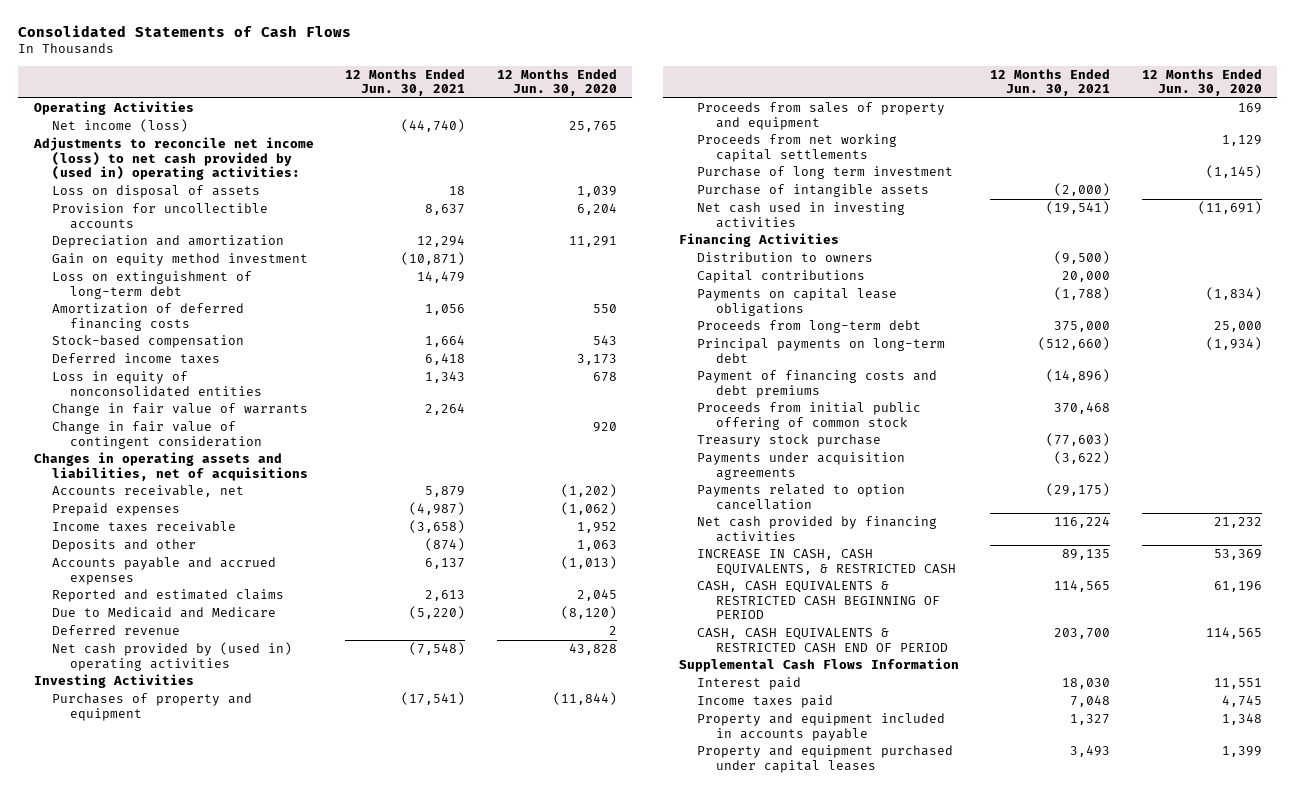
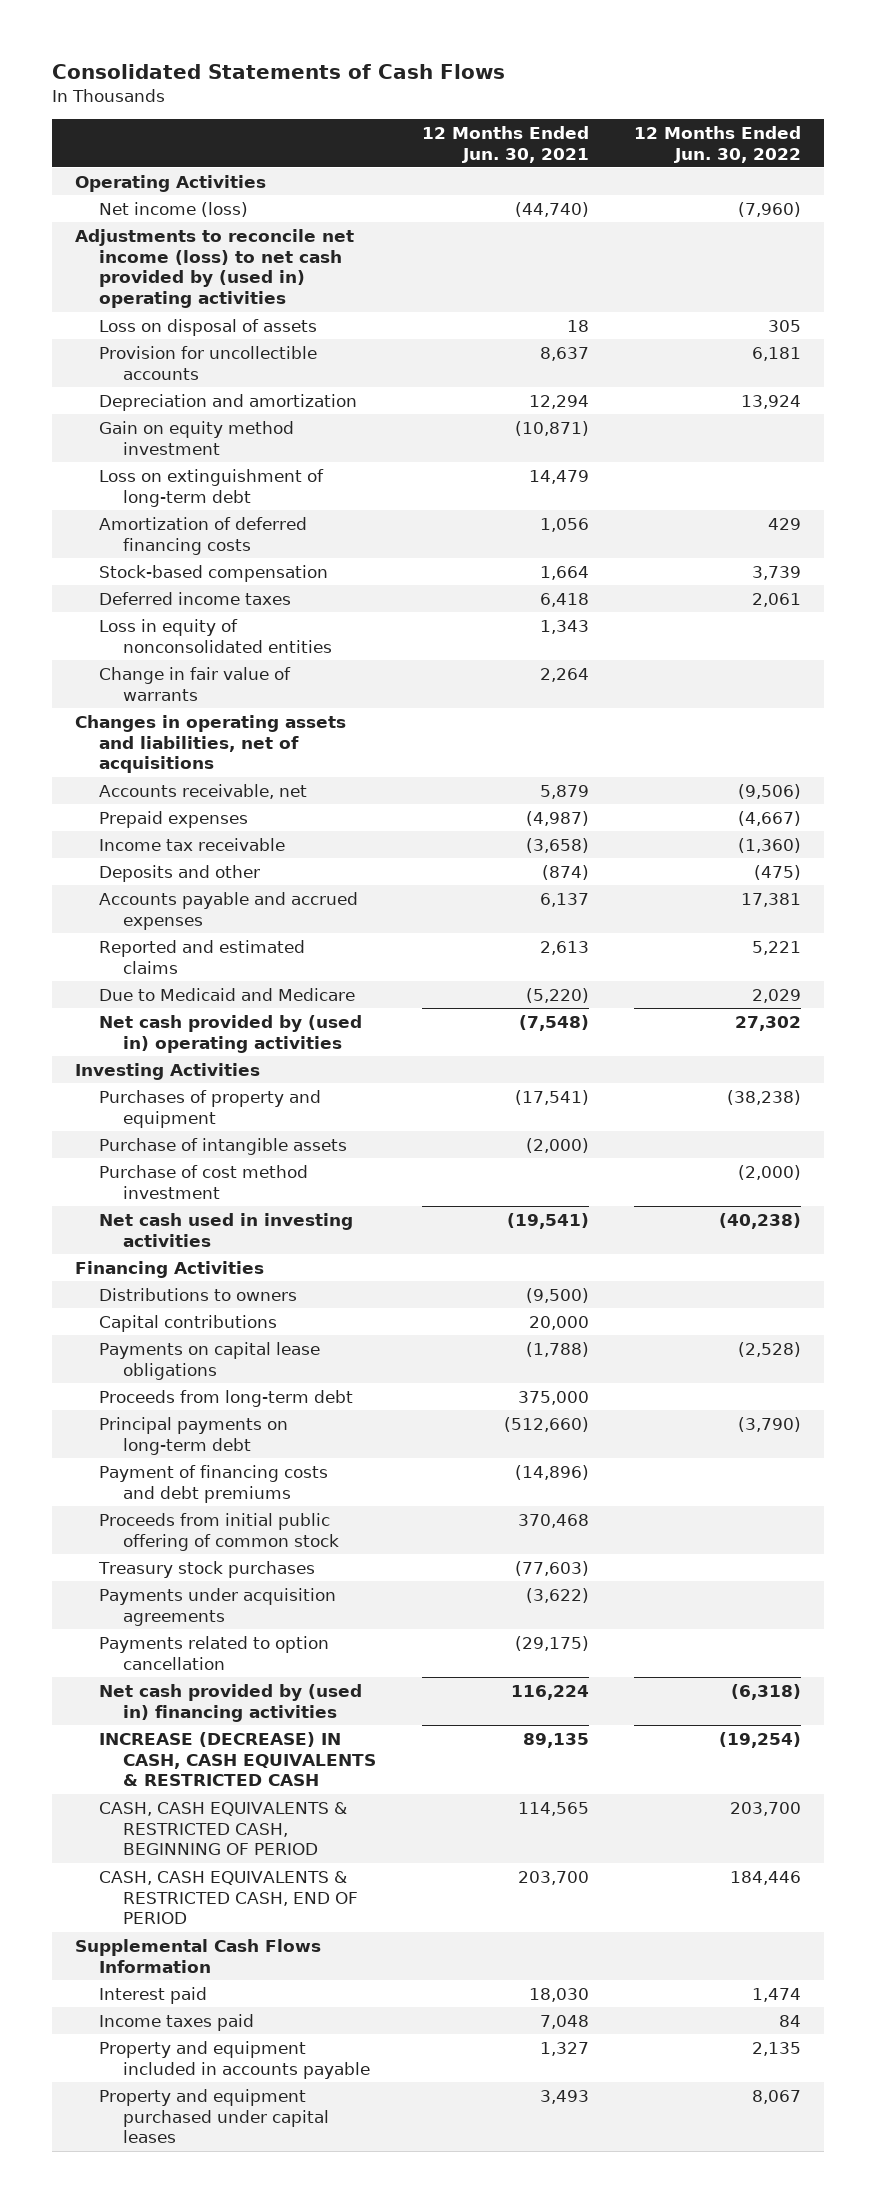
[496,68,617,97] 12 Months Ended Jun. 30, 2020 -> none
none -> [634,125,802,163] 12 Months Ended Jun. 30, 2022
[32,137,314,181] Adjustments to reconcile net income (loss) to net cash provided by (used in) operating activities: -> [74,228,354,309] Adjustments to reconcile net income (loss) to net cash provided by (used in) operating activities
[51,421,263,449] Change in fair value of contingent consideration -> none
[51,521,236,533] Income taxes receivable -> [99,837,286,851] Income tax receivable
[51,625,180,636] Deferred revenue -> none
[697,102,946,130] Proceeds from sales of property and equipment -> none
[697,134,898,162] Proceeds from net working capital settlements -> none
[697,166,954,180] Purchase of long term investment -> none
none -> [99,1164,309,1199] Purchase of cost method investment
[697,252,874,263] Distribution to owners -> [99,1287,298,1301] Distributions to owners
[697,434,882,448] Treasury stock purchase -> [98,1560,316,1578] Treasury stock purchases
[697,516,938,542] Net cash provided by financing activities -> [99,1683,363,1722] Net cash provided by (used in) financing activities
[697,549,956,576] INCREASE IN CASH, CASH EQUIVALENTS, & RESTRICTED CASH -> [99,1731,377,1787] INCREASE (DECREASE) IN CASH, CASH EQUIVALENTS & RESTRICTED CASH
[697,581,940,620] CASH, CASH EQUIVALENTS & RESTRICTED CASH BEGINNING OF PERIOD -> [99,1801,348,1856] CASH, CASH EQUIVALENTS & RESTRICTED CASH, BEGINNING OF PERIOD
[697,628,948,652] CASH, CASH EQUIVALENTS & RESTRICTED CASH END OF PERIOD -> [99,1870,359,1925] CASH, CASH EQUIVALENTS & RESTRICTED CASH, END OF PERIOD

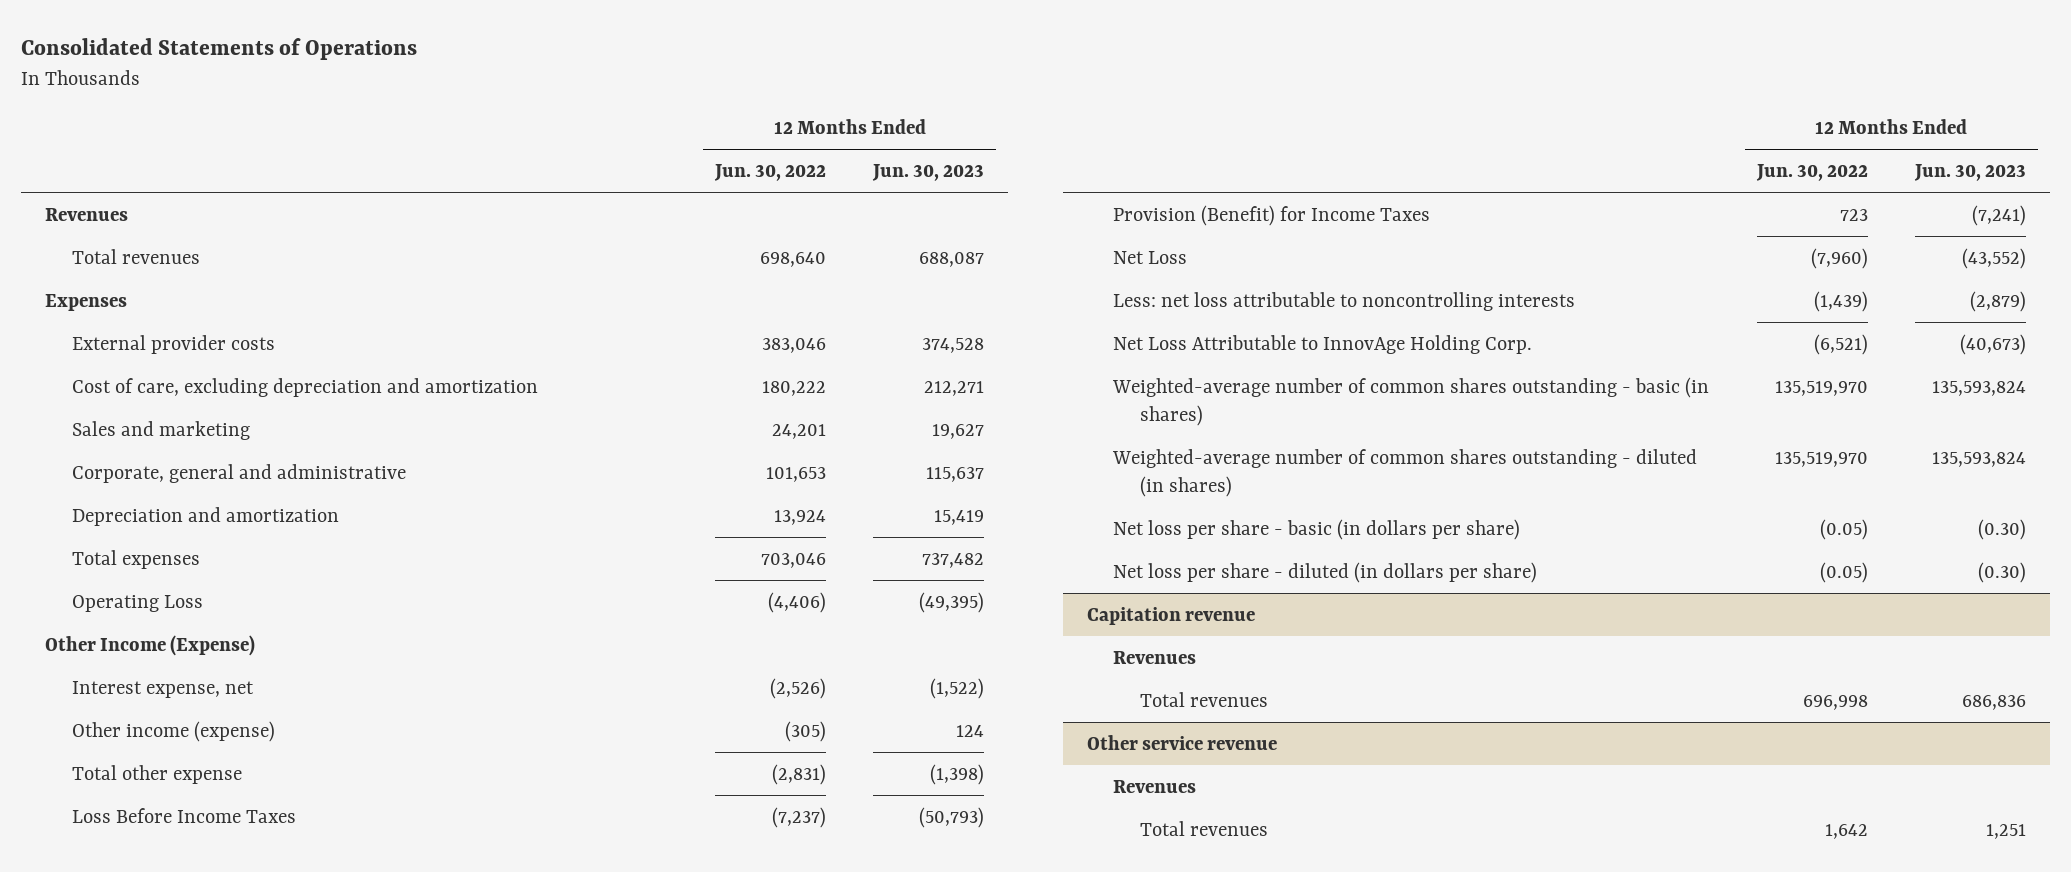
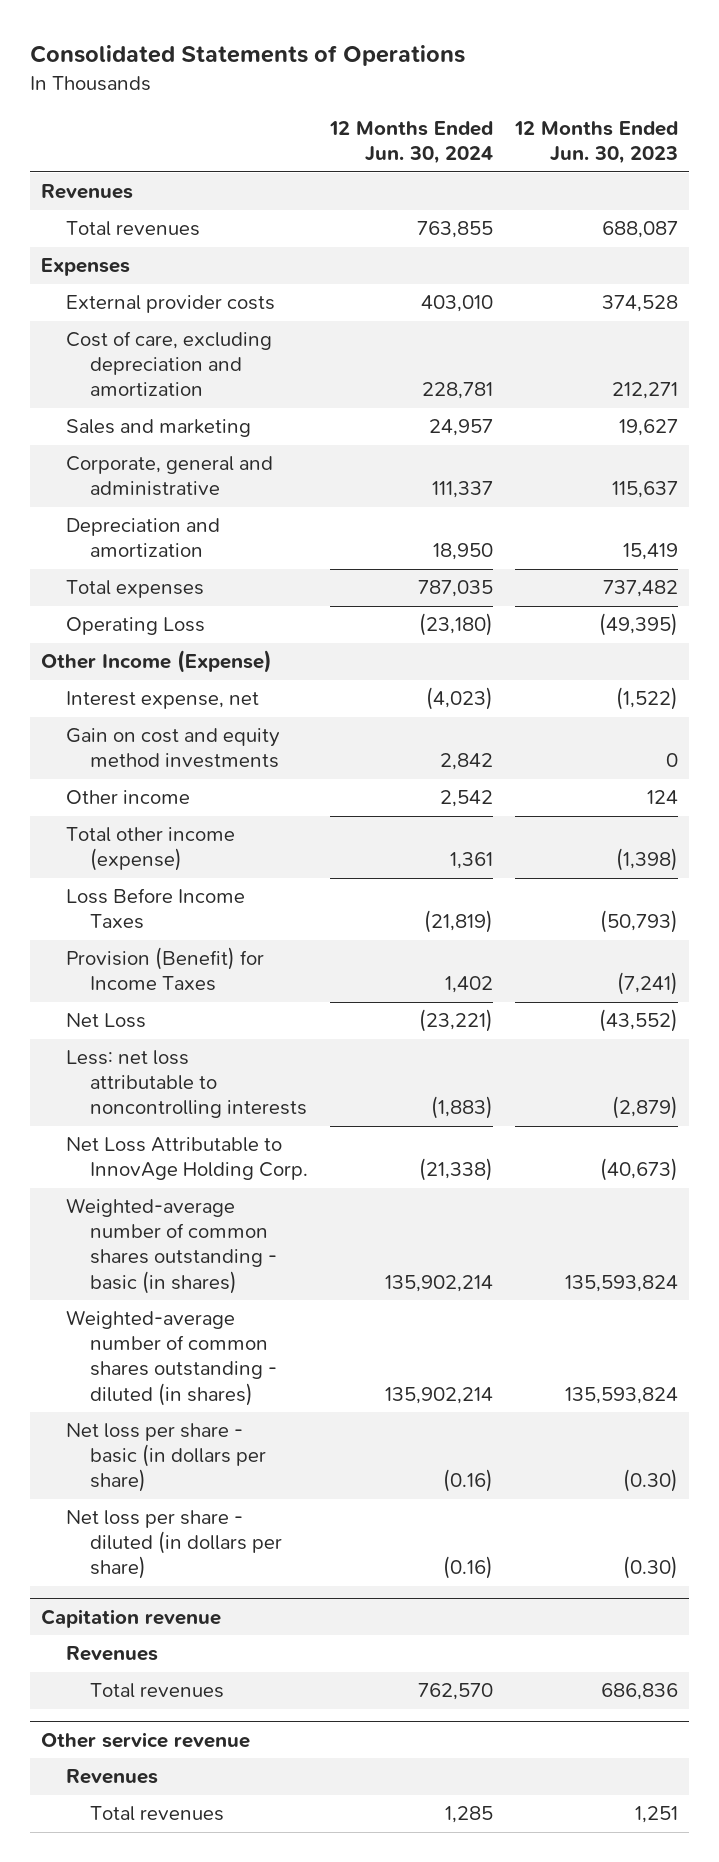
[714,164,827,182] Jun. 30, 2022 -> none
none -> [329,121,494,165] 12 Months Ended Jun. 30, 2024
none -> [65,728,280,769] Gain on cost and equity method investments
[71,720,275,742] Other income (expense) -> [65,790,190,805] Other income
[71,764,242,784] Total other expense -> [65,827,235,872] Total other income (expense)

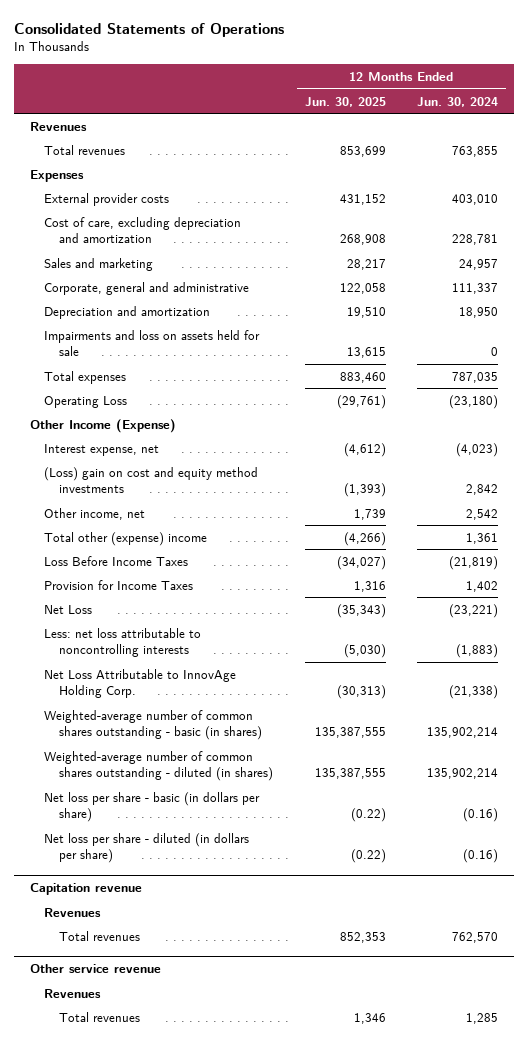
[513,121,678,165] 12 Months Ended Jun. 30, 2023 -> none
none -> [304,96,386,107] Jun. 30, 2025
none -> [44,329,261,357] Impairments and loss on assets held for sale
[65,728,280,769] Gain on cost and equity method investments -> [44,466,259,494] (Loss) gain on cost and equity method investments
[65,790,190,805] Other income -> [44,507,146,520] Other income, net
[65,827,235,872] Total other income (expense) -> [44,531,208,546] Total other (expense) income
[65,947,264,992] Provision (Benefit) for Income Taxes -> [44,579,194,590] Provision for Income Taxes

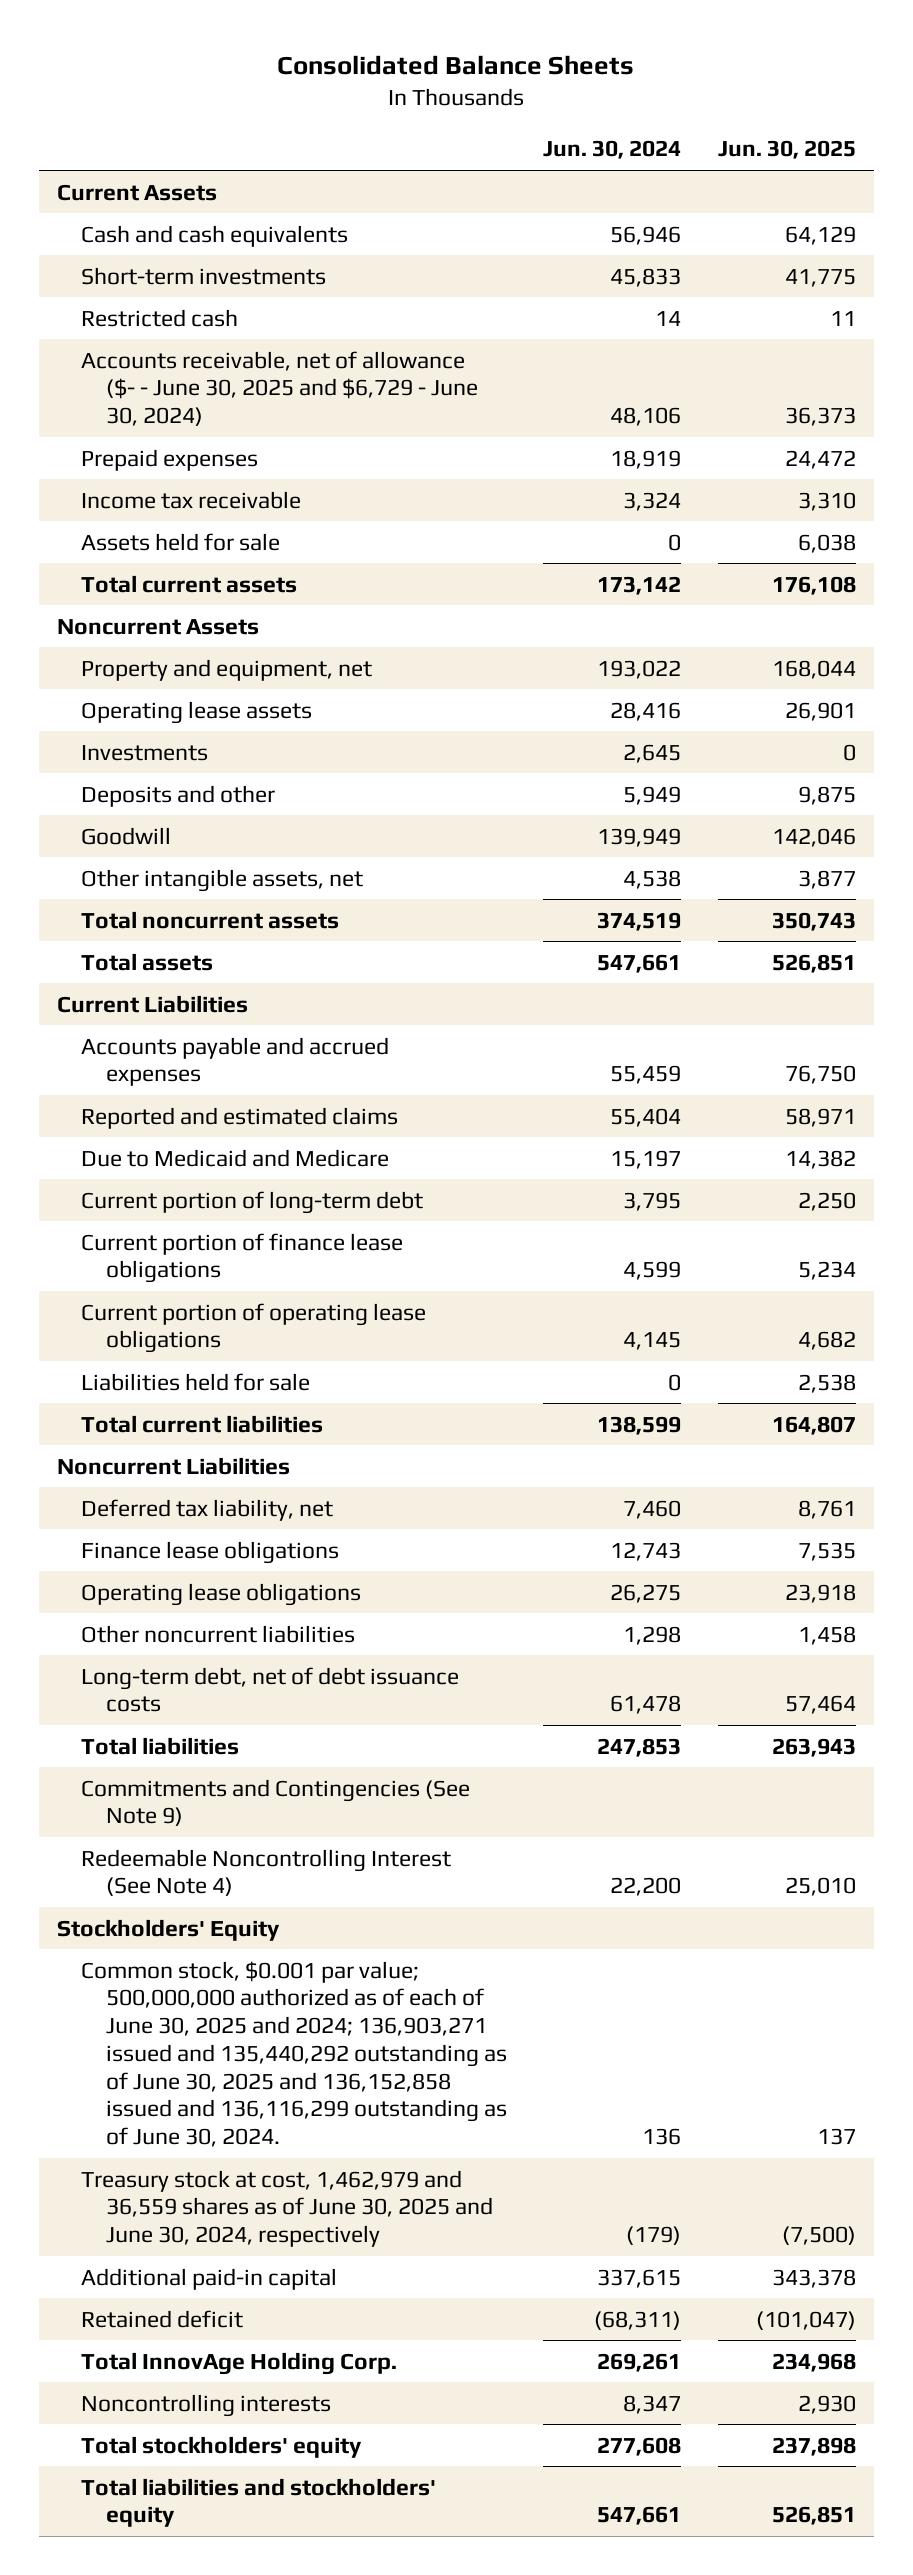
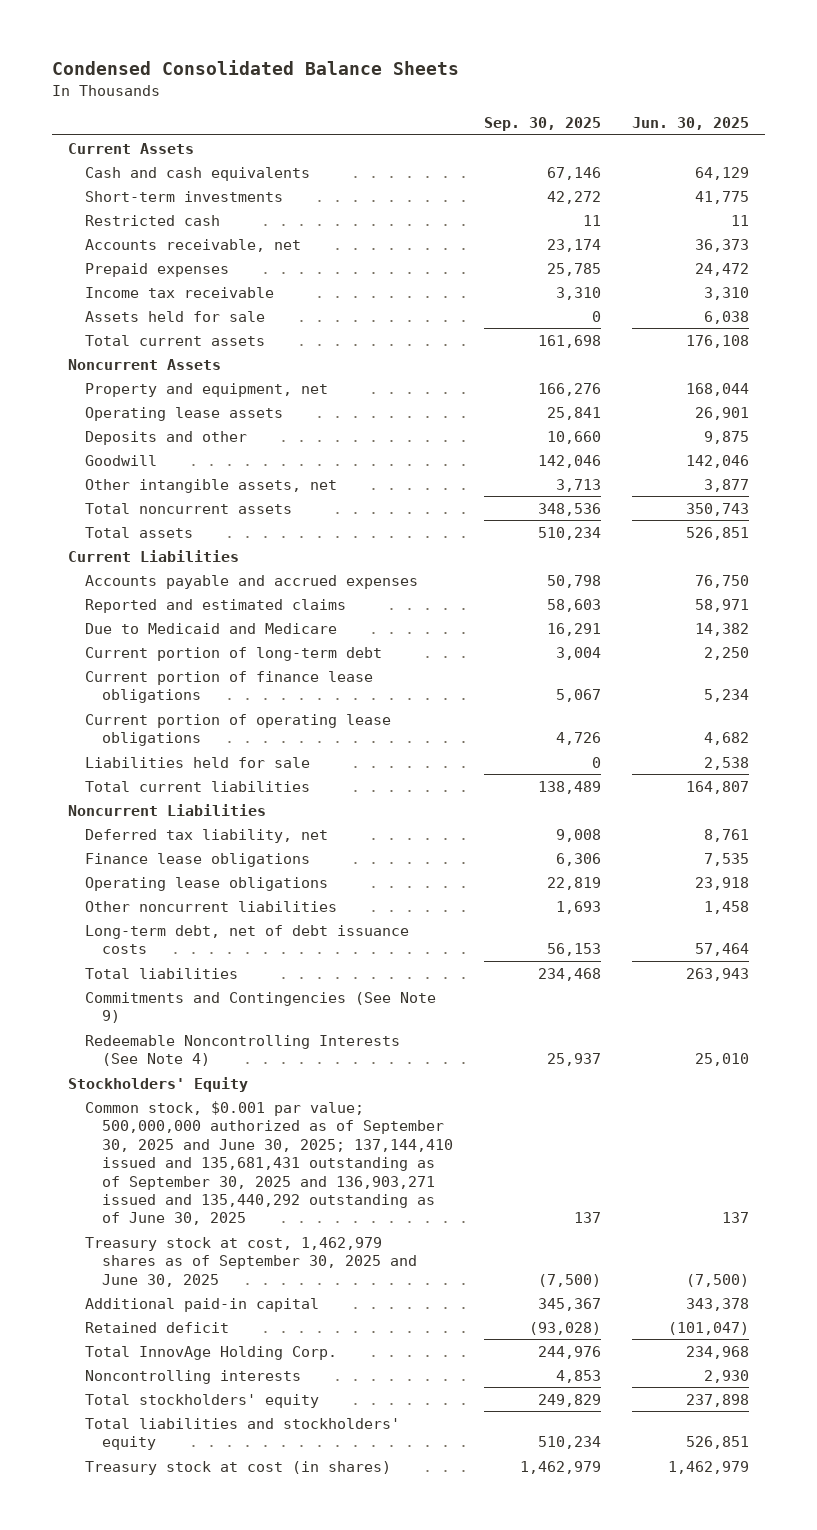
[277,55,635,76] Consolidated Balance Sheets -> [51,60,459,76] Condensed Consolidated Balance Sheets
[543,140,682,160] Jun. 30, 2024 -> none
none -> [484,117,602,132] Sep. 30, 2025
[81,350,478,427] Accounts receivable, net of allowance ($- - June 30, 2025 and $6,729 - June 30, 2024) -> [84,238,301,252] Accounts receivable, net
[81,744,209,761] Investments -> none
[81,1848,452,1897] Redeemable Noncontrolling Interest (See Note 4) -> [84,1034,400,1067] Redeemable Noncontrolling Interests (See Note 4)
[81,1960,507,2148] Common stock, $0.001 par value; 500,000,000 authorized as of each of June 30, 2025 and 2024; 136,903,271 issued and 135,440,292 outstanding as of June 30, 2025 and 136,152,858 issued and 136,116,299 outstanding as of June 30, 2024. -> [84,1100,453,1226] Common stock, $0.001 par value; 500,000,000 authorized as of September 30, 2025 and June 30, 2025; 137,144,410 issued and 135,681,431 outstanding as of September 30, 2025 and 136,903,271 issued and 135,440,292 outstanding as of June 30, 2025
[81,2169,493,2248] Treasury stock at cost, 1,462,979 and 36,559 shares as of June 30, 2025 and June 30, 2024, respectively -> [84,1236,417,1287] Treasury stock at cost, 1,462,979 shares as of September 30, 2025 and June 30, 2025
none -> [84,1460,391,1475] Treasury stock at cost (in shares)

